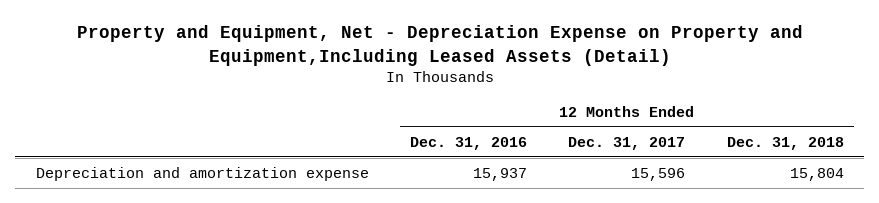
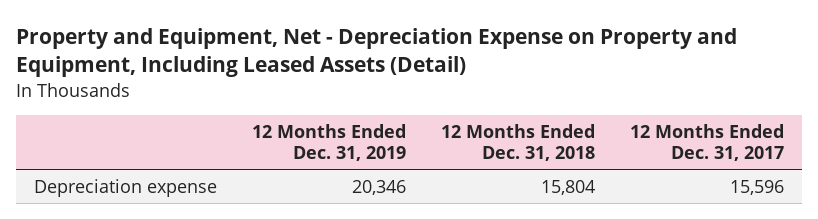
[76,25,803,66] Property and Equipment, Net - Depreciation Expense on Property and Equipment,Including Leased Assets (Detail) -> [16,28,738,78] Property and Equipment, Net - Depreciation Expense on Property and Equipment, Including Leased Assets (Detail)
[409,136,527,150] Dec. 31, 2016 -> none
none -> [251,123,406,162] 12 Months Ended Dec. 31, 2019
[35,166,369,181] Depreciation and amortization expense -> [33,178,217,197] Depreciation expense

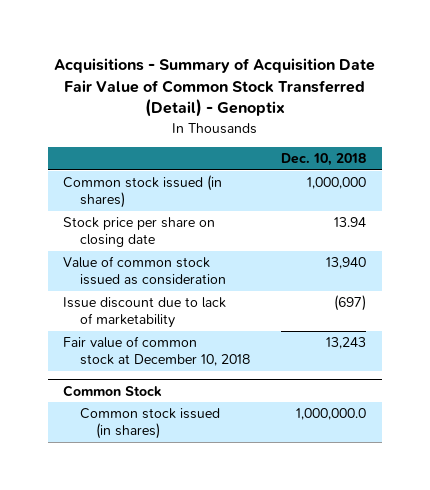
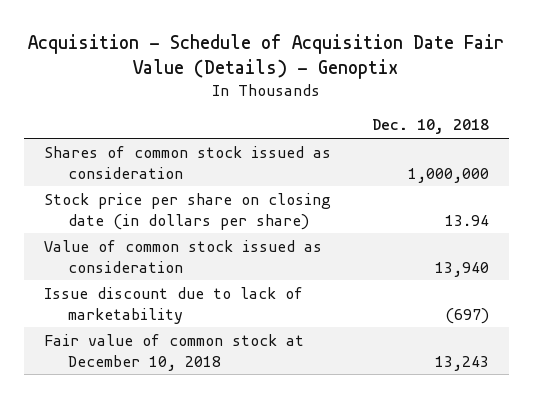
[53,57,375,118] Acquisitions - Summary of Acquisition Date Fair Value of Common Stock Transferred (Detail) - Genoptix -> [28,33,505,79] Acquisition - Schedule of Acquisition Date Fair Value (Details) - Genoptix
[63,175,223,208] Common stock issued (in shares) -> [44,145,332,179] Shares of common stock issued as consideration
[63,217,216,247] Stock price per share on closing date -> [44,192,332,230] Stock price per share on closing date (in dollars per share)
[63,384,163,397] Common Stock -> none
[79,408,220,439] Common stock issued (in shares) -> none

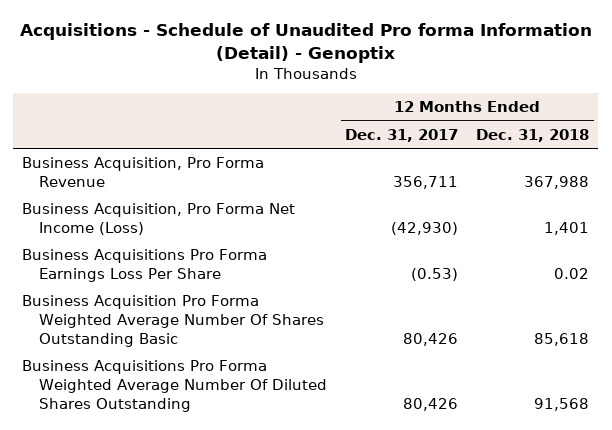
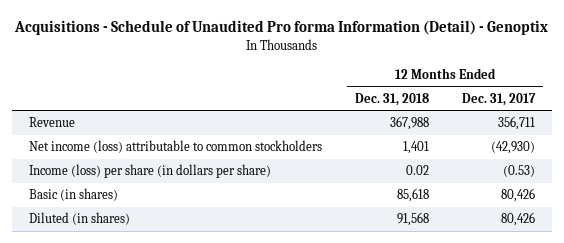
[22,157,265,188] Business Acquisition, Pro Forma Revenue -> [28,117,75,128] Revenue
[22,203,296,236] Business Acquisition, Pro Forma Net Income (Loss) -> [28,140,322,154] Net income (loss) attributable to common stockholders
[22,249,268,283] Business Acquisitions Pro Forma Earnings Loss Per Share -> [28,164,271,179] Income (loss) per share (in dollars per share)
[22,295,325,347] Business Acquisition Pro Forma Weighted Average Number Of Shares Outstanding Basic -> [28,188,118,202] Basic (in shares)
[22,360,328,412] Business Acquisitions Pro Forma Weighted Average Number Of Diluted Shares Outstanding -> [28,212,130,226] Diluted (in shares)

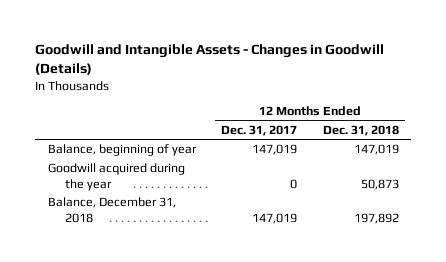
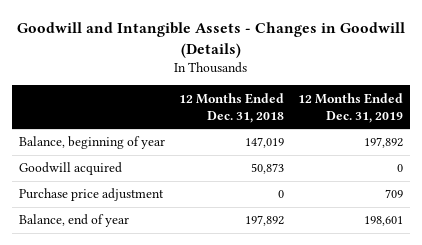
[221,125,298,137] Dec. 31, 2017 -> none
none -> [298,92,404,123] 12 Months Ended Dec. 31, 2019
[47,163,185,191] Goodwill acquired during the year -> [18,162,122,176] Goodwill acquired
none -> [18,188,164,202] Purchase price adjustment
[47,197,176,223] Balance, December 31, 2018 -> [18,214,129,228] Balance, end of year

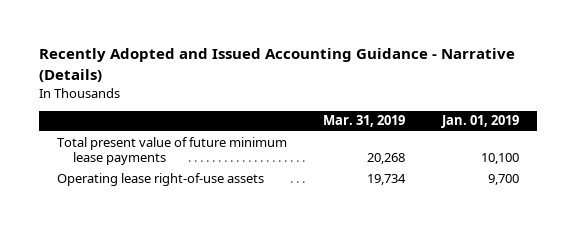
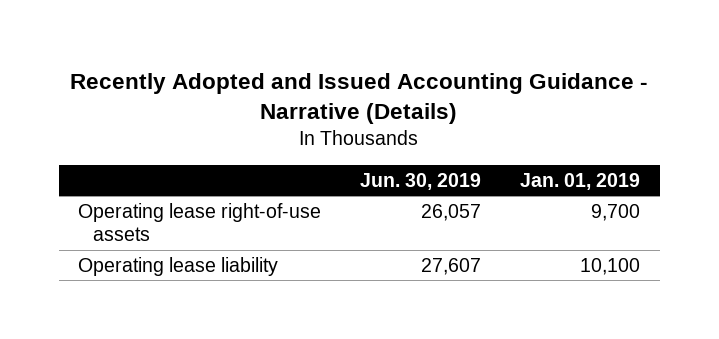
[323,115,406,128] Mar. 31, 2019 -> none
none -> [360,172,482,190] Jun. 30, 2019
[57,136,288,166] Total present value of future minimum lease payments -> none
none -> [78,256,279,276] Operating lease liability

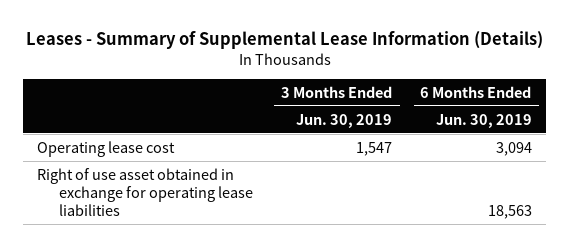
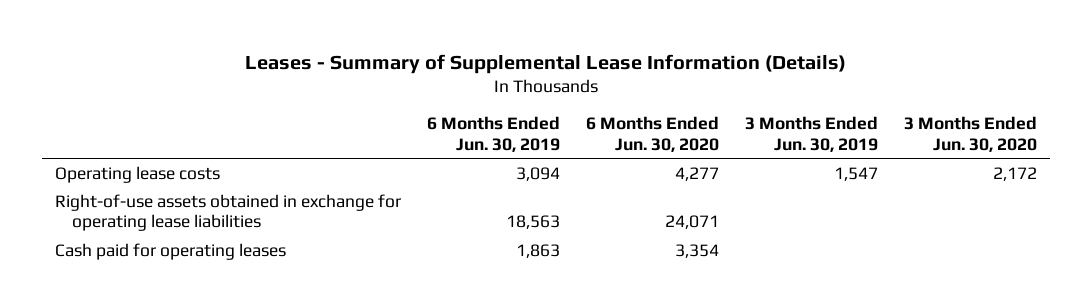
none -> [585,116,719,153] 6 Months Ended Jun. 30, 2020
none -> [903,116,1037,153] 3 Months Ended Jun. 30, 2020
[37,140,176,157] Operating lease cost -> [54,165,220,183] Operating lease costs
[37,167,253,216] Right of use asset obtained in exchange for operating lease liabilities -> [54,193,401,232] Right-of-use assets obtained in exchange for operating lease liabilities
none -> [54,242,286,260] Cash paid for operating leases

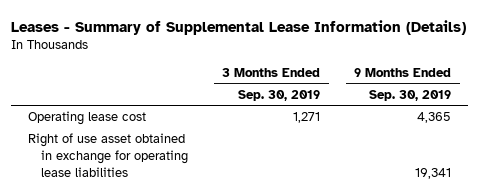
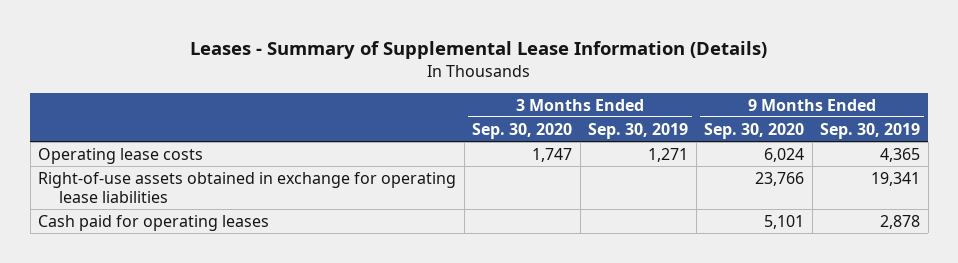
none -> [472,122,573,139] Sep. 30, 2020
none -> [704,122,805,139] Sep. 30, 2020
[28,111,147,126] Operating lease cost -> [38,147,204,164] Operating lease costs
[28,133,189,177] Right of use asset obtained in exchange for operating lease liabilities -> [38,171,457,203] Right-of-use assets obtained in exchange for operating lease liabilities
none -> [38,214,270,231] Cash paid for operating leases

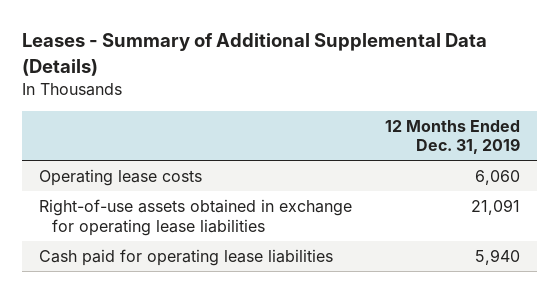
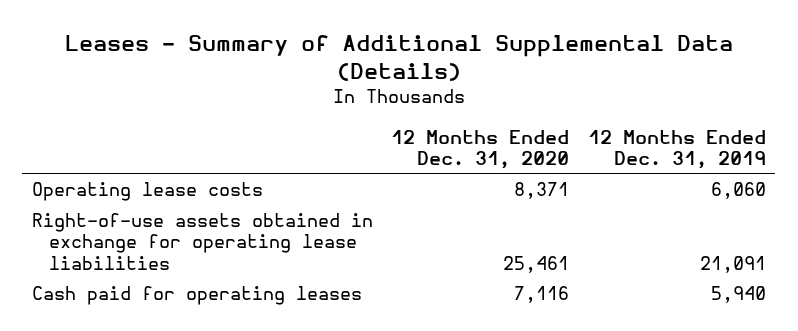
none -> [391,129,570,169] 12 Months Ended Dec. 31, 2020
[38,248,333,266] Cash paid for operating lease liabilities -> [31,286,362,306] Cash paid for operating leases

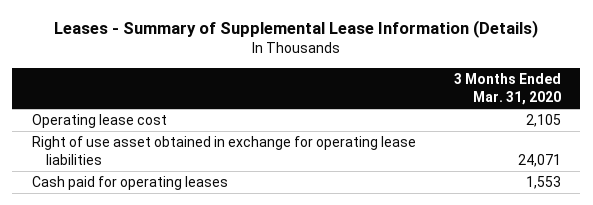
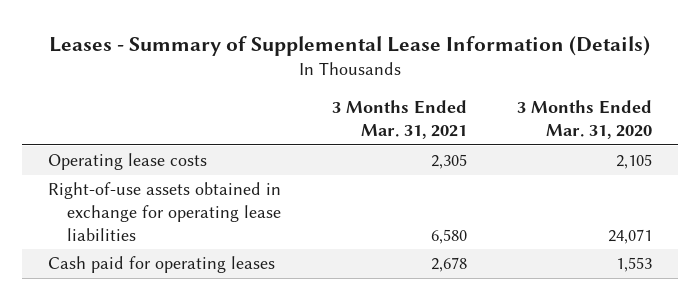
none -> [331,100,467,140] 3 Months Ended Mar. 31, 2021
[31,114,167,129] Operating lease cost -> [47,153,207,171] Operating lease costs
[31,136,416,166] Right of use asset obtained in exchange for operating lease liabilities -> [47,182,282,241] Right-of-use assets obtained in exchange for operating lease liabilities

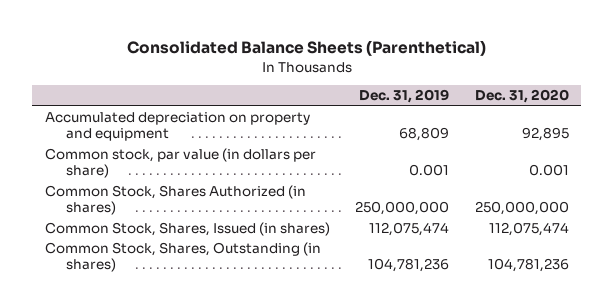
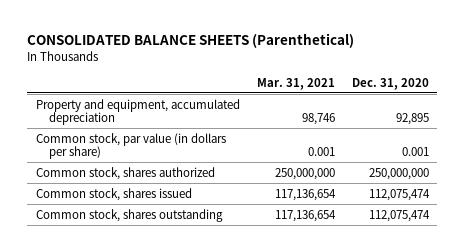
[126,40,486,57] Consolidated Balance Sheets (Parenthetical) -> [26,32,354,48] CONSOLIDATED BALANCE SHEETS (Parenthetical)
[359,89,450,104] Dec. 31, 2019 -> none
none -> [256,77,335,90] Mar. 31, 2021
[44,112,310,142] Accumulated depreciation on property and equipment -> [35,98,240,126] Property and equipment, accumulated depreciation
[44,185,306,216] Common Stock, Shares Authorized (in shares) -> [35,166,215,180] Common stock, shares authorized
[44,222,330,237] Common Stock, Shares, Issued (in shares) -> [35,187,192,201] Common stock, shares issued
[44,242,321,273] Common Stock, Shares, Outstanding (in shares) -> [35,208,223,222] Common stock, shares outstanding
[487,258,569,273] 104,781,236 -> [368,209,430,222] 112,075,474

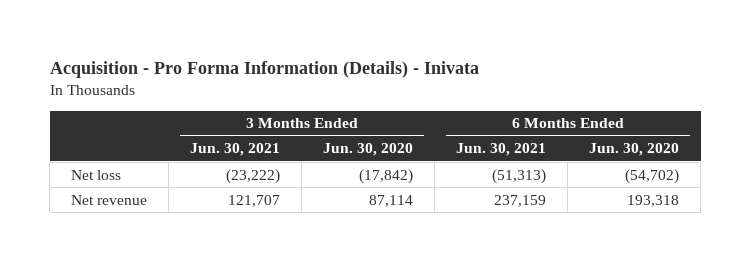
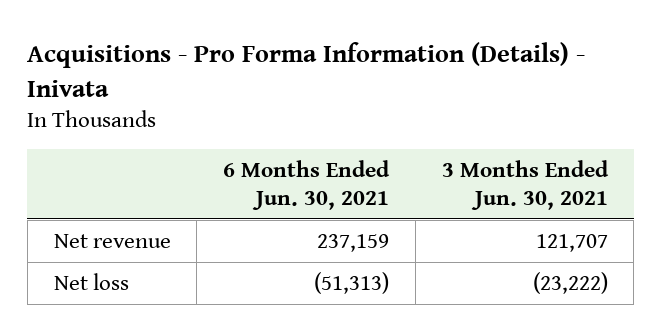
[49,61,479,79] Acquisition - Pro Forma Information (Details) - Inivata -> [27,42,586,97] Acquisitions - Pro Forma Information (Details) - Inivata
[323,143,414,157] Jun. 30, 2020 -> none
[589,143,680,157] Jun. 30, 2020 -> none
[71,169,122,180] Net loss -> [53,272,129,290] Net loss

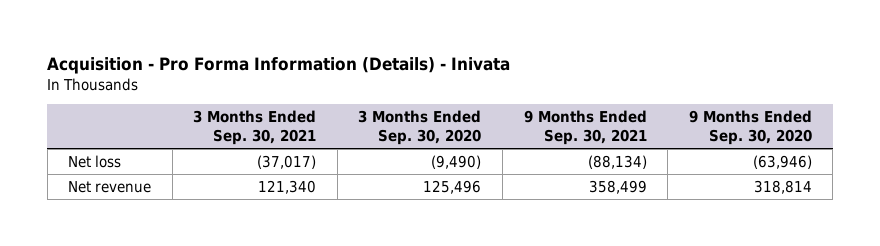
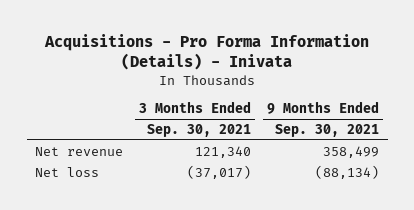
[47,56,511,74] Acquisition - Pro Forma Information (Details) - Inivata -> [44,34,370,71] Acquisitions - Pro Forma Information (Details) - Inivata
[358,110,482,146] 3 Months Ended Sep. 30, 2020 -> none
[688,110,812,146] 9 Months Ended Sep. 30, 2020 -> none
[68,154,122,168] Net loss -> [34,166,99,177] Net loss

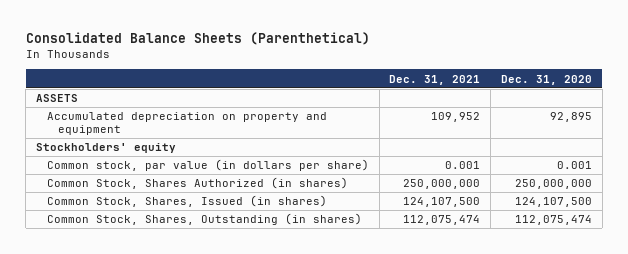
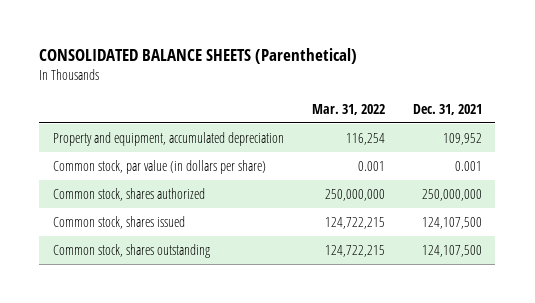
[25,31,370,45] Consolidated Balance Sheets (Parenthetical) -> [39,48,358,65] CONSOLIDATED BALANCE SHEETS (Parenthetical)
[500,74,592,85] Dec. 31, 2020 -> none
none -> [311,103,385,115] Mar. 31, 2022
[35,94,78,103] ASSETS -> none
[35,143,176,154] Stockholders' equity -> none
[46,112,327,136] Accumulated depreciation on property and equipment -> [53,132,285,147] Property and equipment, accumulated depreciation
[46,177,348,190] Common Stock, Shares Authorized (in shares) -> [53,188,206,202] Common stock, shares authorized
[46,195,327,208] Common Stock, Shares, Issued (in shares) -> [53,216,186,230] Common stock, shares issued
[46,213,362,226] Common Stock, Shares, Outstanding (in shares) -> [53,244,211,259] Common stock, shares outstanding
[403,215,481,226] 112,075,474 -> [421,245,482,258] 124,107,500

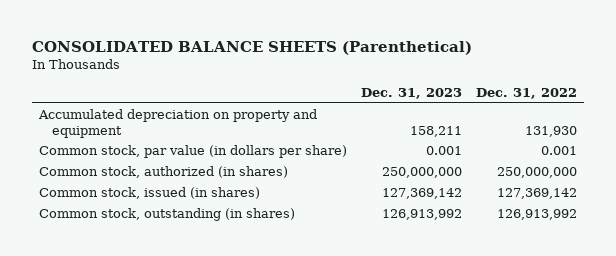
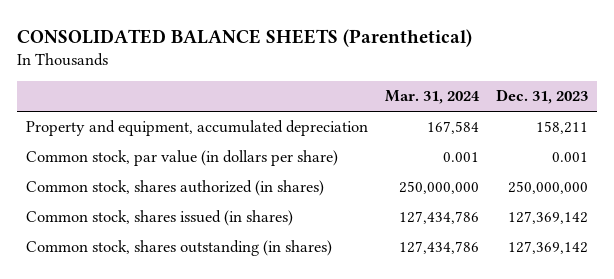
[476,88,578,100] Dec. 31, 2022 -> none
none -> [385,90,481,105] Mar. 31, 2024
[37,109,317,138] Accumulated depreciation on property and equipment -> [25,120,368,137] Property and equipment, accumulated depreciation
[38,166,288,179] Common stock, authorized (in shares) -> [25,180,324,197] Common stock, shares authorized (in shares)
[38,187,260,200] Common stock, issued (in shares) -> [25,210,293,227] Common stock, shares issued (in shares)
[38,208,295,222] Common stock, outstanding (in shares) -> [25,240,332,257] Common stock, shares outstanding (in shares)
[382,209,463,221] 126,913,992 -> [508,241,589,255] 127,369,142

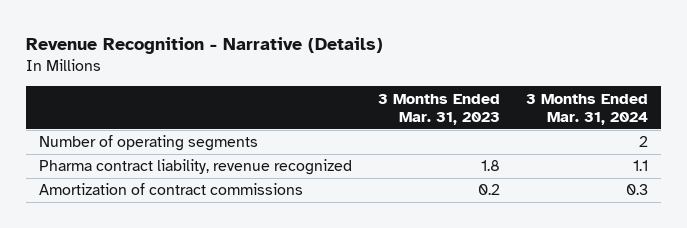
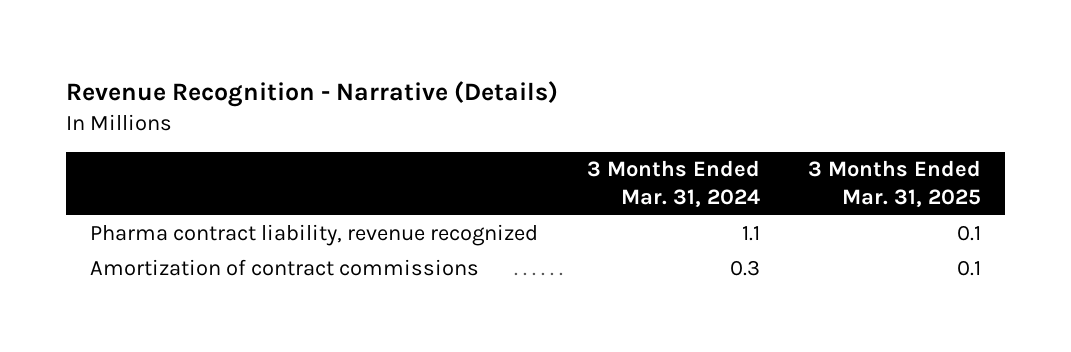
[377,93,500,125] 3 Months Ended Mar. 31, 2023 -> none
none -> [807,160,981,208] 3 Months Ended Mar. 31, 2025
[38,135,258,152] Number of operating segments -> none

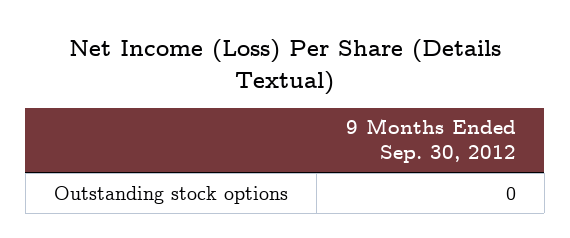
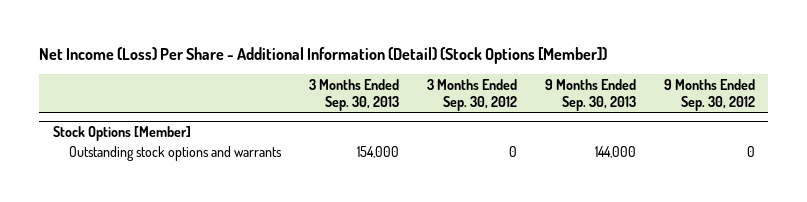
[68,39,501,95] Net Income (Loss) Per Share (Details Textual) -> [38,47,607,65] Net Income (Loss) Per Share - Additional Information (Detail) (Stock Options [Member])
none -> [309,78,400,111] 3 Months Ended Sep. 30, 2013
none -> [426,78,517,111] 3 Months Ended Sep. 30, 2012
none -> [544,78,636,111] 9 Months Ended Sep. 30, 2013
none -> [52,126,191,142] Stock Options [Member]
[54,185,289,204] Outstanding stock options -> [69,146,283,162] Outstanding stock options and warrants

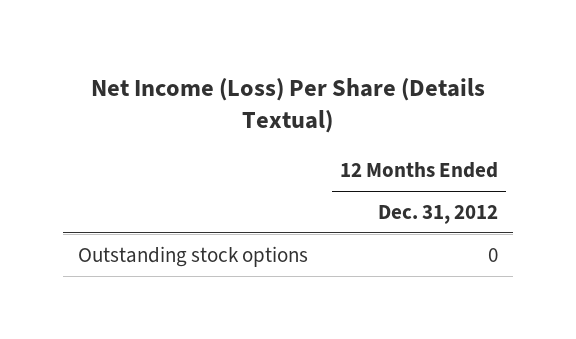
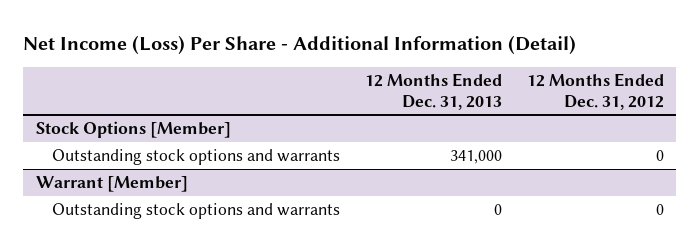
[91,77,486,134] Net Income (Loss) Per Share (Details Textual) -> [23,34,577,55] Net Income (Loss) Per Share - Additional Information (Detail)
none -> [365,73,503,110] 12 Months Ended Dec. 31, 2013
none -> [35,121,231,139] Stock Options [Member]
[78,245,309,267] Outstanding stock options -> [52,149,341,166] Outstanding stock options and warrants
none -> [35,176,188,193] Warrant [Member]
none -> [52,203,341,220] Outstanding stock options and warrants

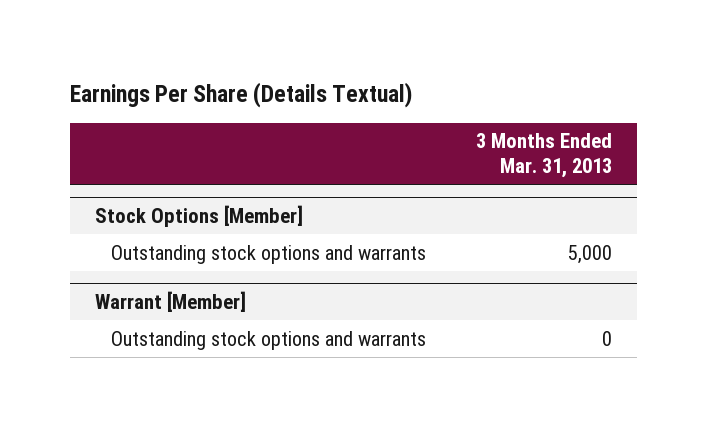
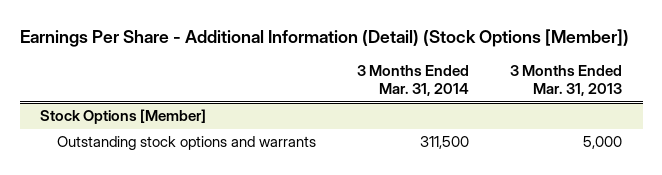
[70,82,413,109] Earnings Per Share (Details Textual) -> [19,29,629,48] Earnings Per Share - Additional Information (Detail) (Stock Options [Member])
none -> [356,65,469,97] 3 Months Ended Mar. 31, 2014
[95,291,247,313] Warrant [Member] -> none
[111,330,427,350] Outstanding stock options and warrants -> none

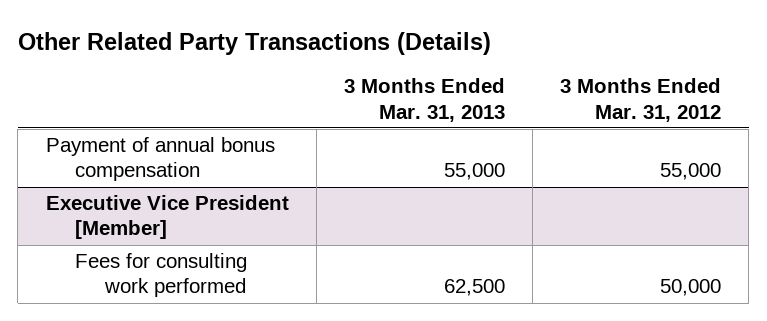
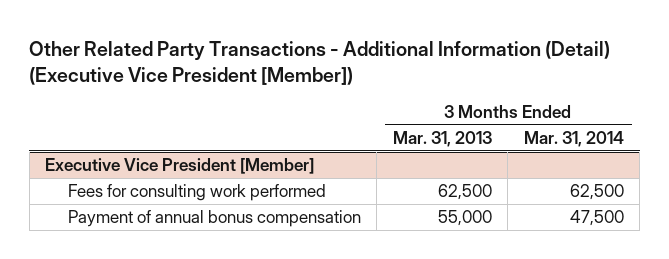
[17,31,491,55] Other Related Party Transactions (Details) -> [29,40,611,85] Other Related Party Transactions - Additional Information (Detail) (Executive Vice President [Member])
[560,78,722,122] 3 Months Ended Mar. 31, 2012 -> none
none -> [523,130,624,147] Mar. 31, 2014
[45,137,275,182] Payment of annual bonus compensation -> none
none -> [67,210,361,228] Payment of annual bonus compensation

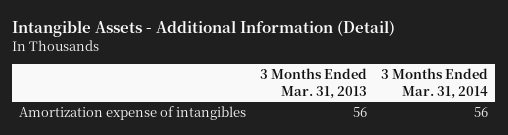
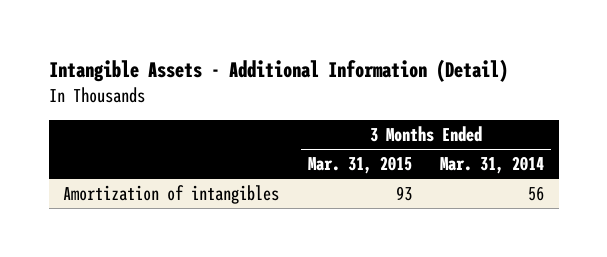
[260,68,368,99] 3 Months Ended Mar. 31, 2013 -> none
none -> [307,156,412,175] Mar. 31, 2015
[19,106,247,121] Amortization expense of intangibles -> [63,184,280,204] Amortization of intangibles

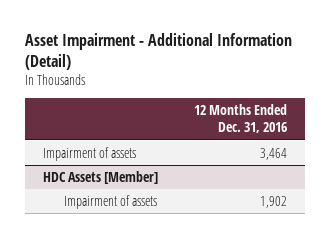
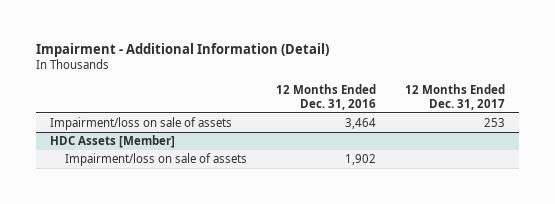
[24,32,292,70] Asset Impairment - Additional Information (Detail) -> [35,42,329,57] Impairment - Additional Information (Detail)
none -> [404,83,505,110] 12 Months Ended Dec. 31, 2017
[42,146,136,161] Impairment of assets -> [50,117,233,131] Impairment/loss on sale of assets
[63,194,157,209] Impairment of assets -> [65,153,248,167] Impairment/loss on sale of assets

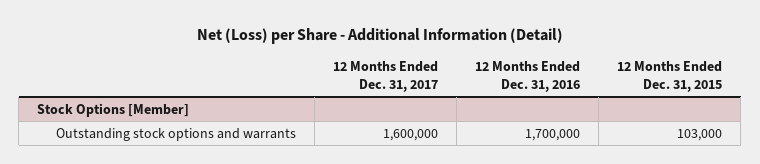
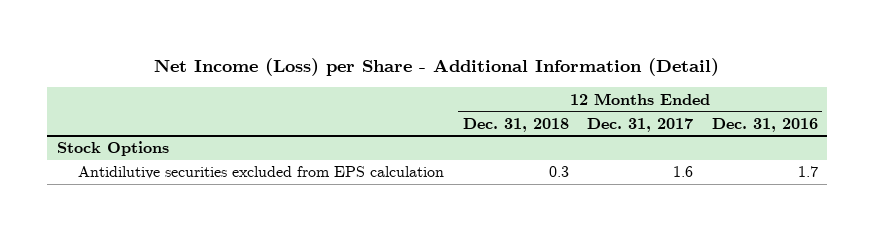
[196,28,563,45] Net (Loss) per Share - Additional Information (Detail) -> [154,57,720,76] Net Income (Loss) per Share - Additional Information (Detail)
[617,61,723,92] 12 Months Ended Dec. 31, 2015 -> none
none -> [462,117,569,132] Dec. 31, 2018
[55,127,296,141] Outstanding stock options and warrants -> none
[37,102,190,117] Stock Options [Member] -> [56,141,169,157] Stock Options
none -> [78,166,445,180] Antidilutive securities excluded from EPS calculation

